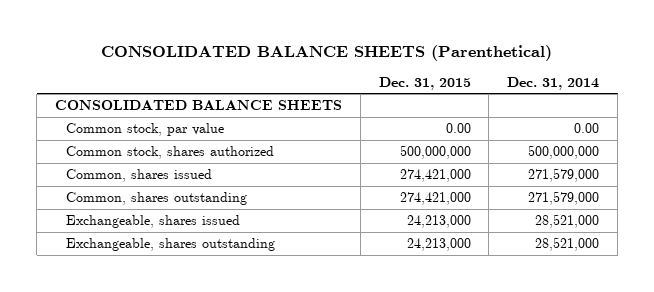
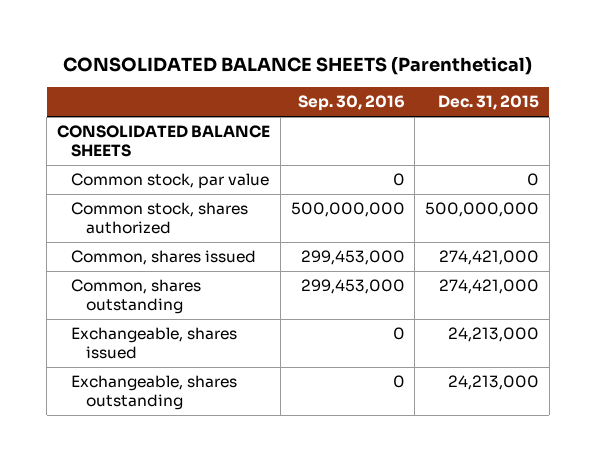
[507,76,600,90] Dec. 31, 2014 -> none
none -> [297,95,405,112] Sep. 30, 2016
[445,122,471,133] 0.00 -> [527,173,540,187] 0

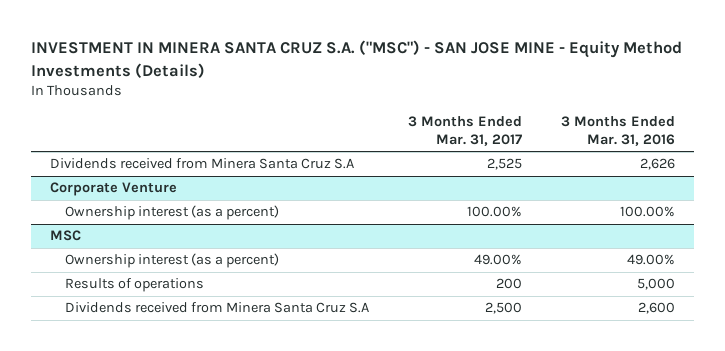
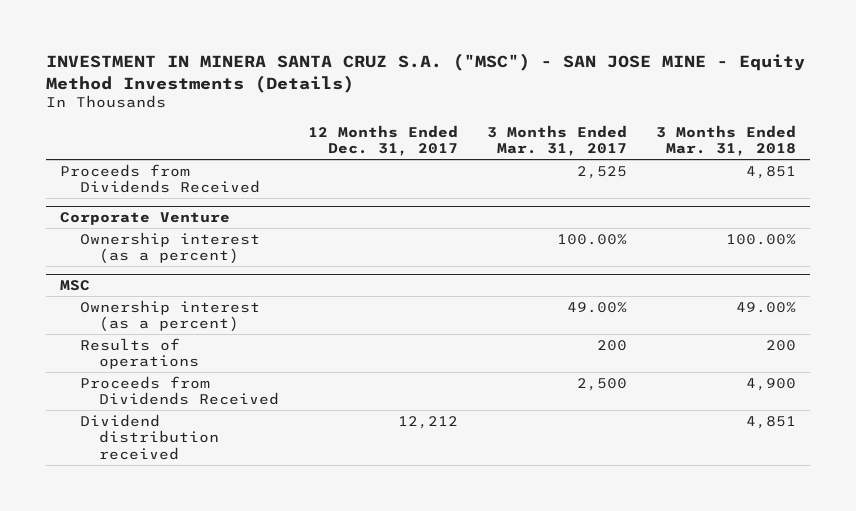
[560,115,675,146] 3 Months Ended Mar. 31, 2016 -> none
none -> [307,124,458,157] 12 Months Ended Dec. 31, 2017
none -> [655,124,796,157] 3 Months Ended Mar. 31, 2018
[50,158,355,170] Dividends received from Minera Santa Cruz S.A -> [60,163,260,194] Proceeds from Dividends Received
[65,302,370,314] Dividends received from Minera Santa Cruz S.A -> [79,375,279,406] Proceeds from Dividends Received
none -> [79,413,219,460] Dividend distribution received

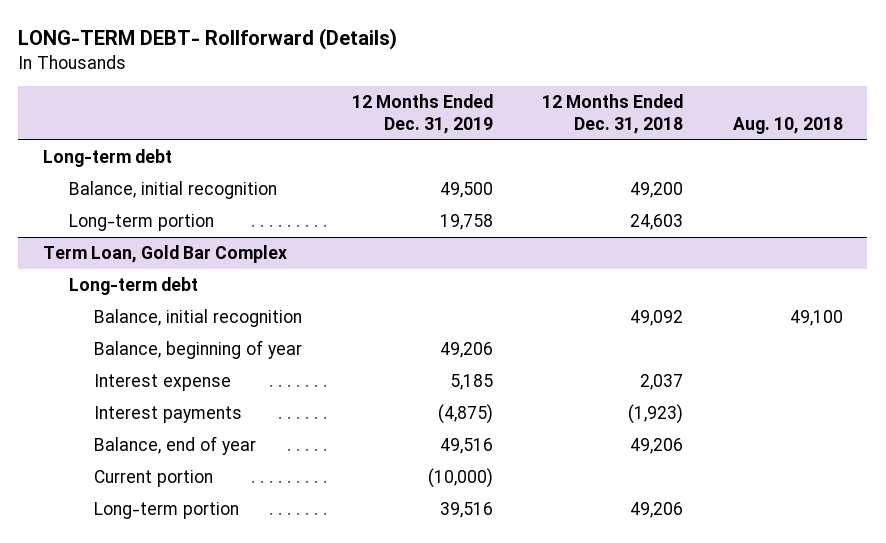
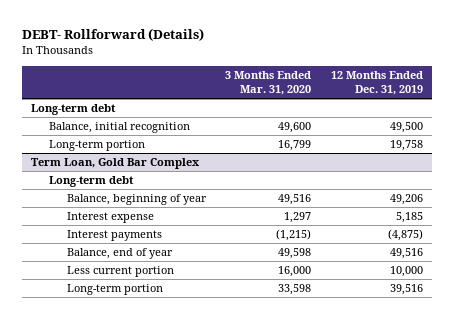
[18,28,398,51] LONG-TERM DEBT- Rollforward (Details) -> [21,28,204,42] DEBT- Rollforward (Details)
[542,94,684,135] 12 Months Ended Dec. 31, 2018 -> none
[732,117,843,135] Aug. 10, 2018 -> none
none -> [225,70,312,95] 3 Months Ended Mar. 31, 2020
[94,309,303,328] Balance, initial recognition -> none
[94,470,214,488] Current portion -> [67,266,175,278] Less current portion
[427,468,493,489] (10,000) -> [389,266,423,278] 10,000

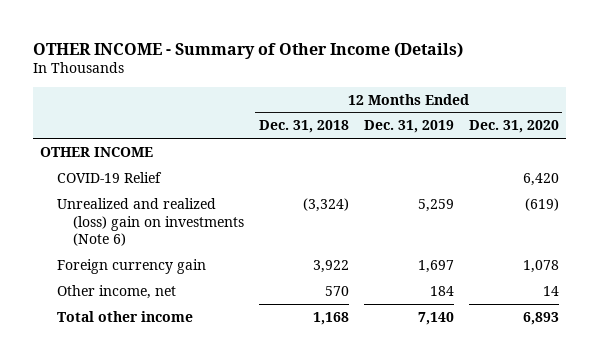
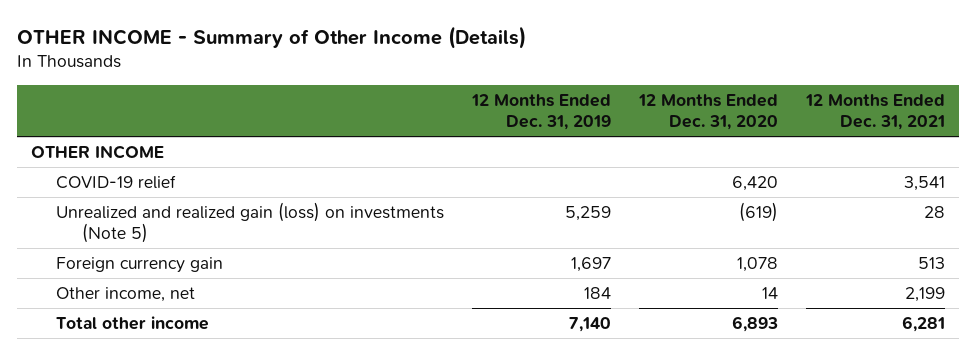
[258,120,349,134] Dec. 31, 2018 -> none
none -> [805,93,946,131] 12 Months Ended Dec. 31, 2021
[56,171,162,183] COVID-19 Relief -> [56,174,177,189] COVID-19 relief
[56,197,244,247] Unrealized and realized (loss) gain on investments (Note 6) -> [56,201,445,244] Unrealized and realized gain (loss) on investments (Note 5)

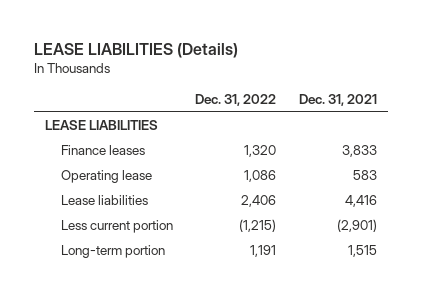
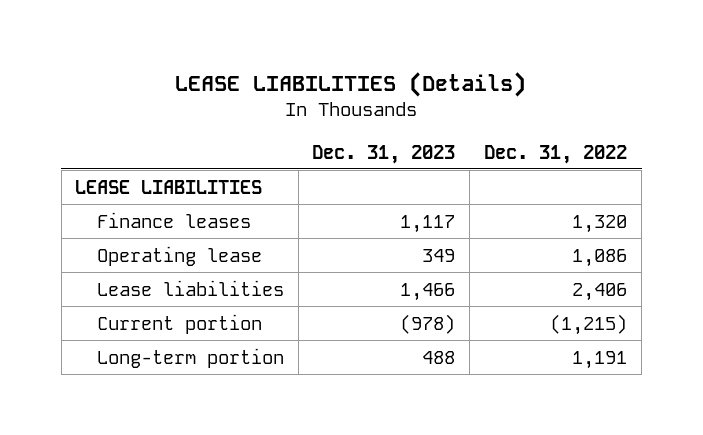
[298,94,377,107] Dec. 31, 2021 -> none
none -> [312,144,456,164] Dec. 31, 2023
[60,220,173,234] Less current portion -> [96,313,262,334] Current portion

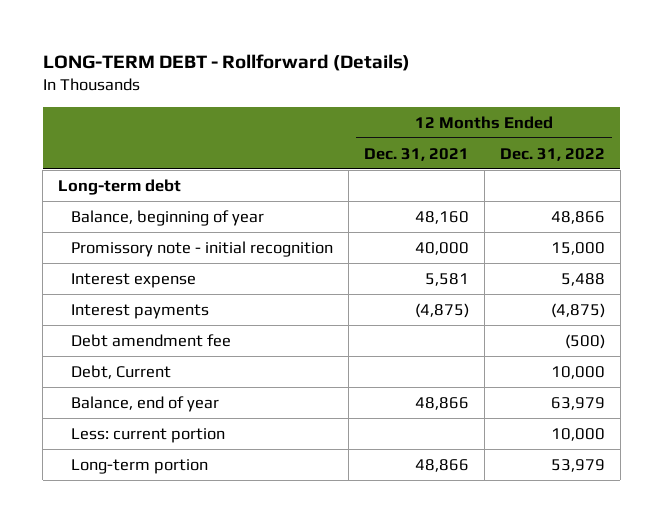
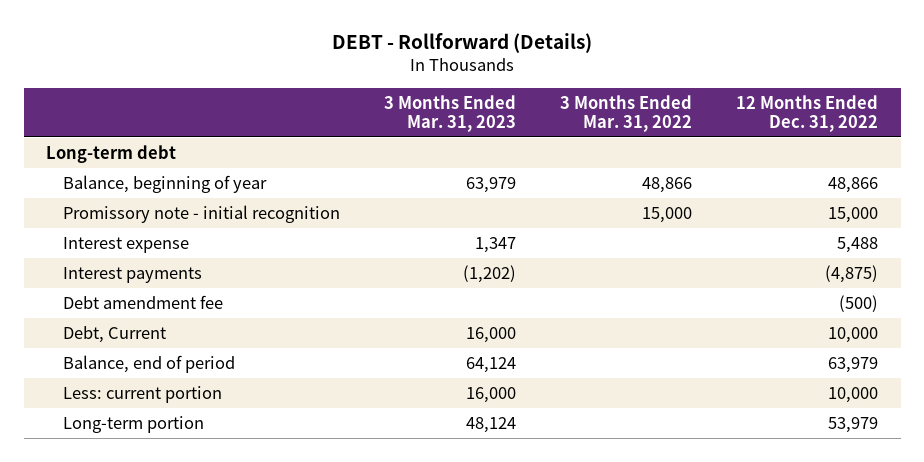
[42,54,410,72] LONG-TERM DEBT - Rollforward (Details) -> [332,33,593,54] DEBT - Rollforward (Details)
[363,147,469,161] Dec. 31, 2021 -> none
none -> [384,94,517,132] 3 Months Ended Mar. 31, 2023
none -> [560,94,693,132] 3 Months Ended Mar. 31, 2022
[70,395,219,412] Balance, end of year -> [63,354,236,373] Balance, end of period

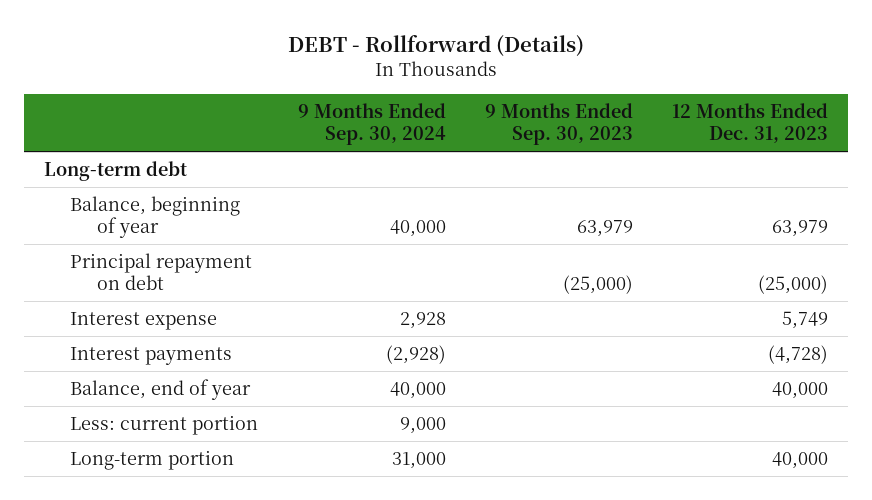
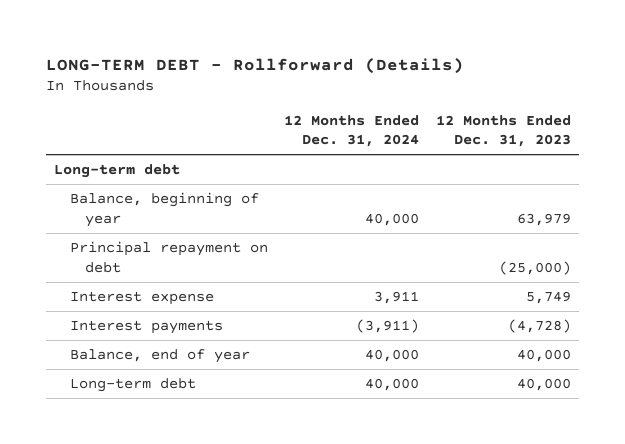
[288,35,585,58] DEBT - Rollforward (Details) -> [46,57,465,74] LONG-TERM DEBT - Rollforward (Details)
[297,103,446,146] 9 Months Ended Sep. 30, 2024 -> none
[484,103,633,146] 9 Months Ended Sep. 30, 2023 -> none
none -> [284,114,420,148] 12 Months Ended Dec. 31, 2024
[70,415,259,436] Less: current portion -> none
[70,450,235,471] Long-term portion -> [69,377,196,392] Long-term debt

